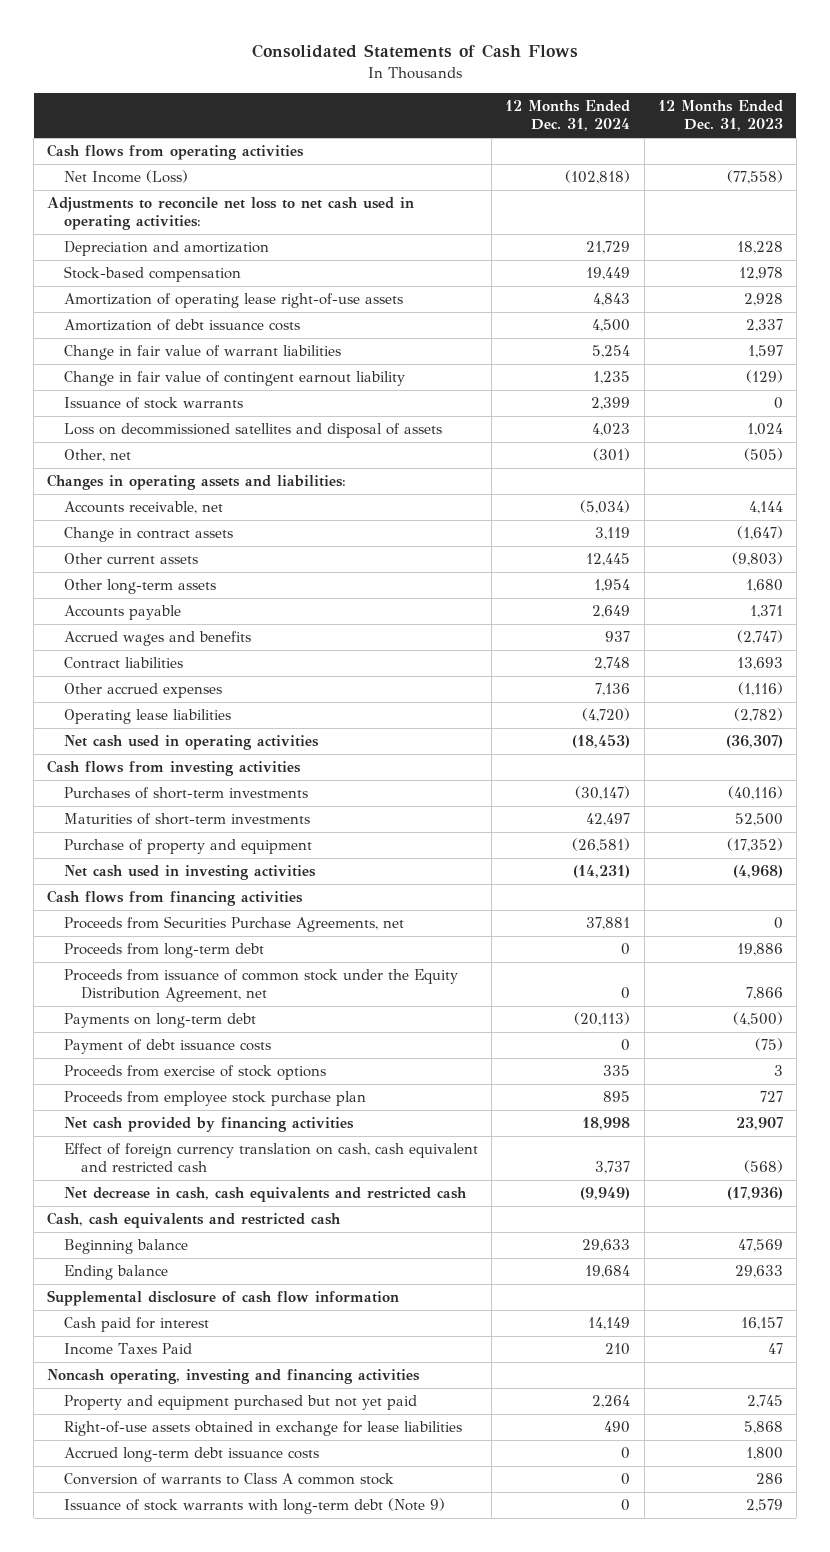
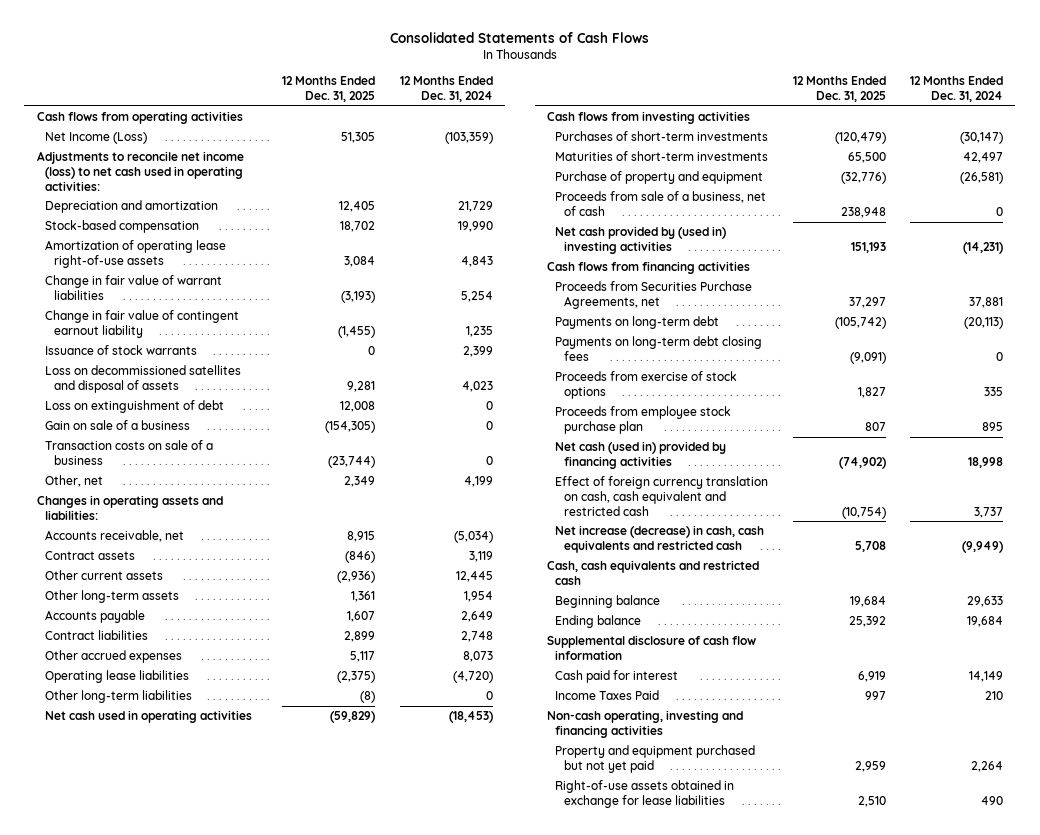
[657,100,783,132] 12 Months Ended Dec. 31, 2023 -> none
none -> [282,76,376,102] 12 Months Ended Dec. 31, 2025
[565,170,631,185] (102,818) -> [444,132,493,145] (103,359)
[47,197,415,231] Adjustments to reconcile net loss to net cash used in operating activities: -> [36,151,244,191] Adjustments to reconcile net income (loss) to net cash used in operating activities:
[586,267,631,281] 19,449 -> [457,221,493,233] 19,990
[64,319,301,332] Amortization of debt issuance costs -> none
none -> [45,400,225,414] Loss on extinguishment of debt
none -> [45,420,191,431] Gain on sale of a business
none -> [45,440,214,465] Transaction costs on sale of a business
[593,448,631,462] (301) -> [463,476,493,488] 4,199
[64,527,234,543] Change in contract assets -> [45,551,136,561] Contract assets
[64,631,252,647] Accrued wages and benefits -> none
[595,683,631,697] 7,136 -> [462,651,493,663] 8,073
none -> [45,690,193,704] Other long-term liabilities
none -> [555,191,767,216] Proceeds from sale of a business, net of cash
[64,865,317,881] Net cash used in investing activities -> [555,226,727,254] Net cash provided by (used in) investing activities
[64,943,265,959] Proceeds from long-term debt -> none
[64,969,459,1003] Proceeds from issuance of common stock under the Equity Distribution Agreement, net -> none
[64,1039,272,1055] Payment of debt issuance costs -> none
none -> [555,336,763,361] Payments on long-term debt closing fees
[64,1117,355,1133] Net cash provided by financing activities -> [555,441,727,469] Net cash (used in) provided by financing activities
[64,1187,468,1203] Net decrease in cash, cash equivalents and restricted cash -> [555,525,765,553] Net increase (decrease) in cash, cash equivalents and restricted cash
[47,1369,421,1385] Noncash operating, investing and financing activities -> [546,710,743,738] Non-cash operating, investing and financing activities
[64,1447,320,1463] Accrued long-term debt issuance costs -> none
[64,1473,395,1486] Conversion of warrants to Class A common stock -> none
[64,1498,446,1515] Issuance of stock warrants with long-term debt (Note 9) -> none

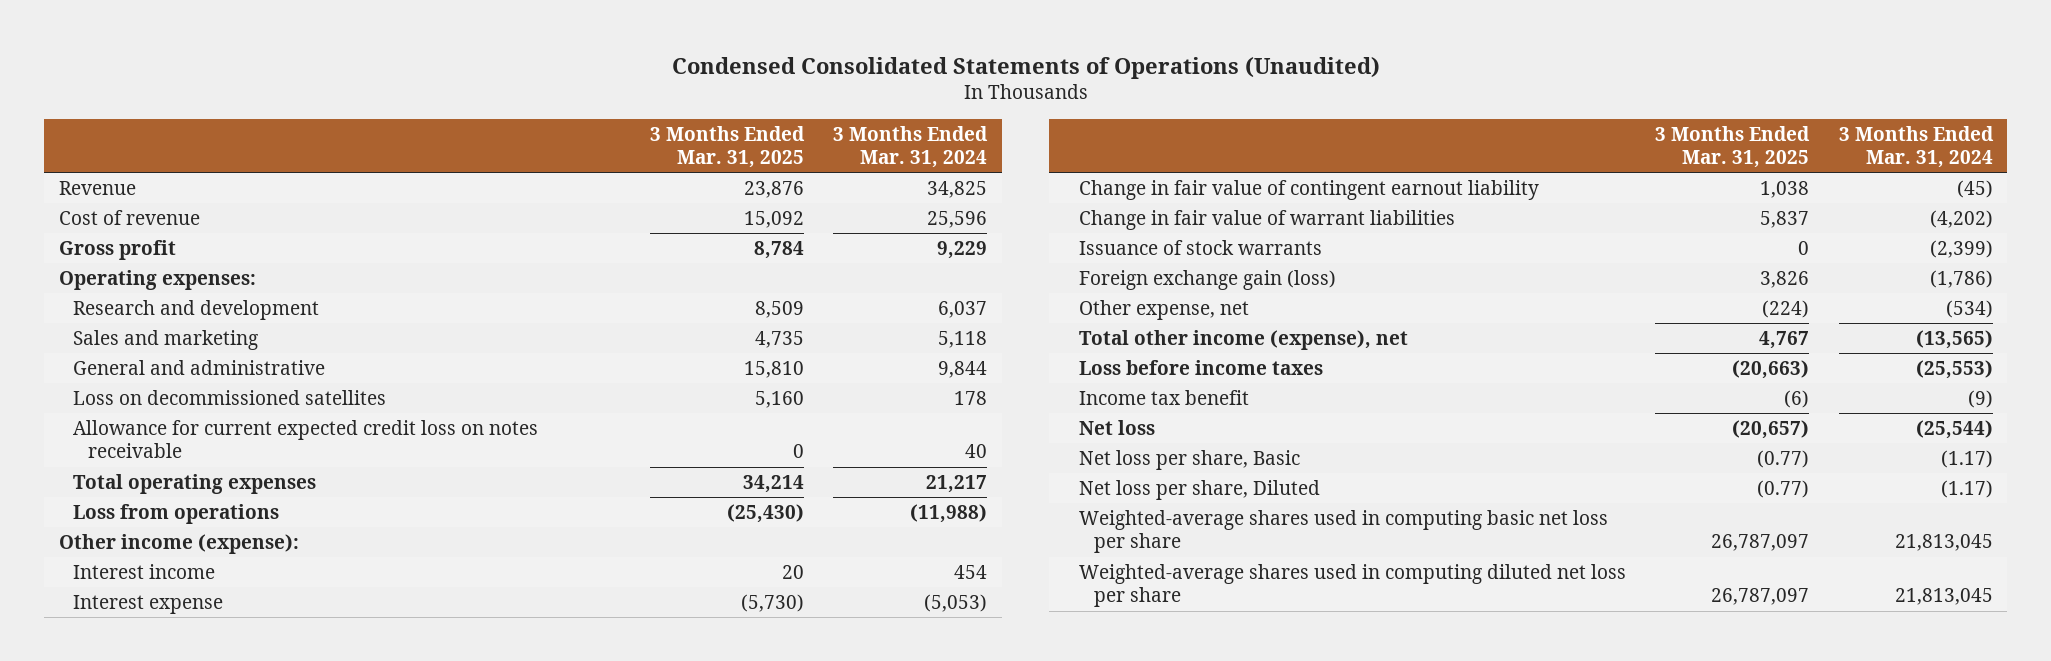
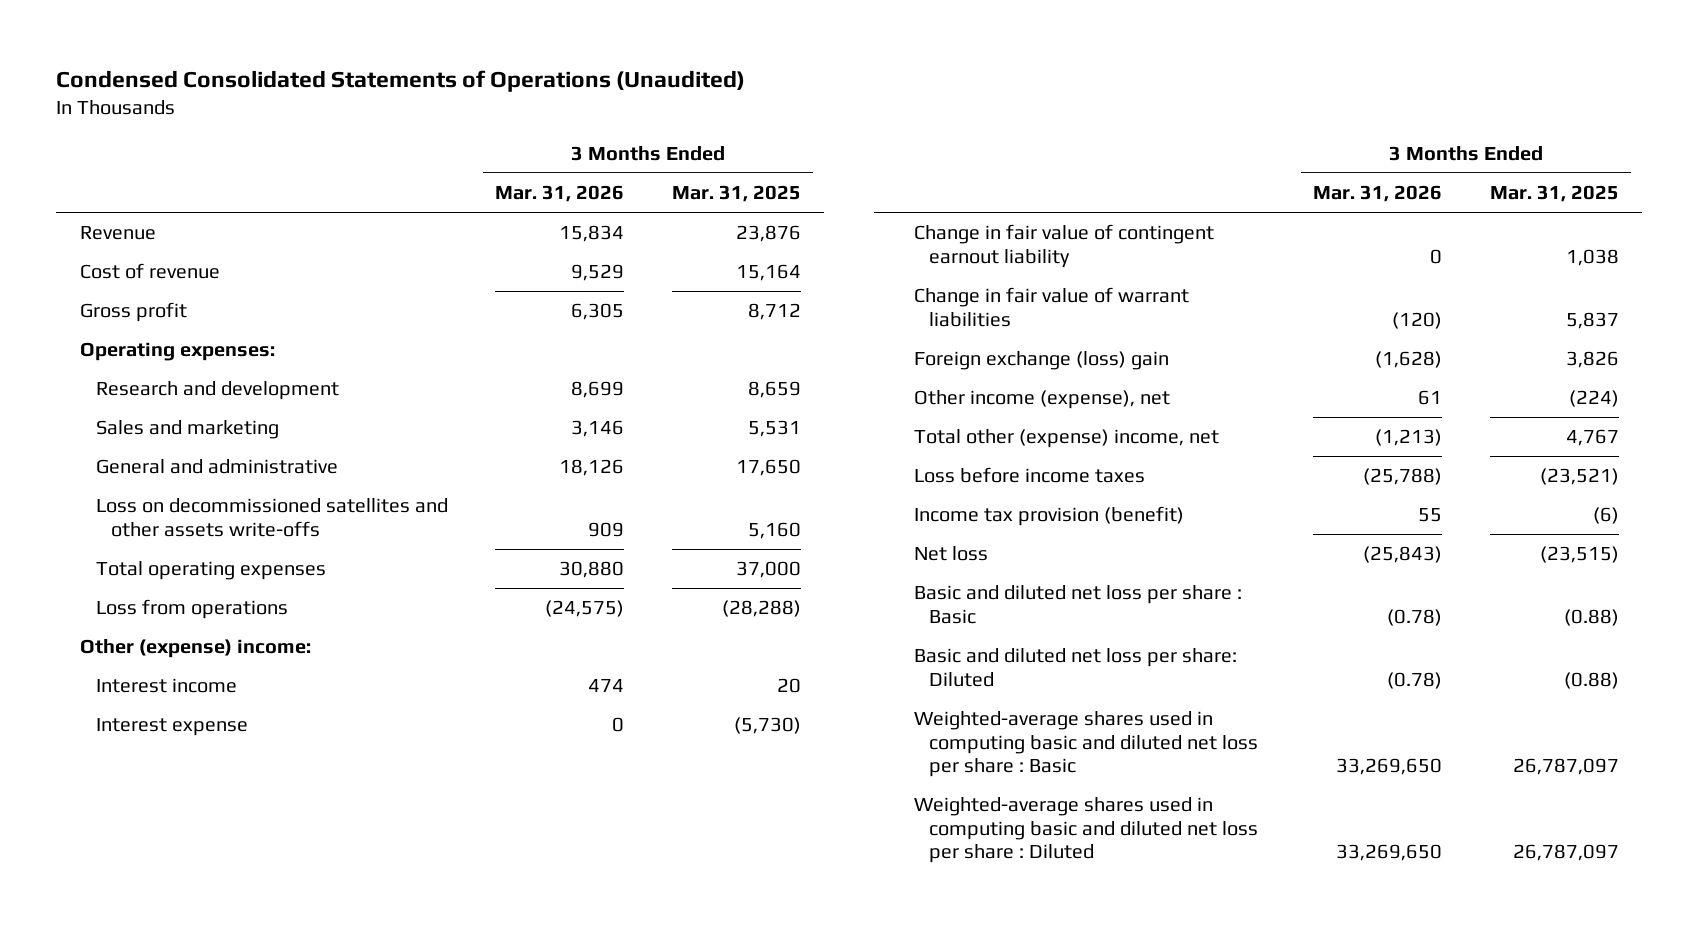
[832,125,988,169] 3 Months Ended Mar. 31, 2024 -> none
none -> [495,184,625,202] Mar. 31, 2026
[743,211,804,229] 15,092 -> [735,264,801,282] 15,164
[753,241,804,260] 8,784 -> [747,303,801,321] 8,712
[73,420,539,459] Allowance for current expected credit loss on notes receivable -> none
[754,301,804,319] 8,509 -> [747,381,801,399] 8,659
[754,331,804,349] 4,735 -> [747,420,801,438] 5,531
[743,361,804,379] 15,810 -> [735,459,801,477] 17,650
[73,390,387,406] Loss on decommissioned satellites -> [95,498,448,537] Loss on decommissioned satellites and other assets write-offs
[742,475,804,494] 34,214 -> [735,561,801,579] 37,000
[726,504,804,524] (25,430) -> [721,600,801,618] (28,288)
[58,534,299,555] Other income (expense): -> [79,639,311,659] Other (expense) income:
[1079,240,1323,256] Issuance of stock warrants -> none
[1079,270,1337,291] Foreign exchange gain (loss) -> [913,351,1169,371] Foreign exchange (loss) gain
[1079,300,1250,321] Other expense, net -> [913,390,1170,410] Other income (expense), net
[1079,330,1409,351] Total other income (expense), net -> [913,429,1219,449] Total other (expense) income, net
[1732,360,1810,380] (20,663) -> [1539,468,1619,486] (23,521)
[1079,390,1250,406] Income tax benefit -> [913,506,1184,527] Income tax provision (benefit)
[1732,420,1810,440] (20,657) -> [1539,546,1619,564] (23,515)
[1079,450,1301,471] Net loss per share, Basic -> [913,585,1242,624] Basic and diluted net loss per share : Basic
[1757,450,1810,469] (0.77) -> [1563,608,1619,626] (0.88)
[1079,480,1321,501] Net loss per share, Diluted -> [913,648,1237,687] Basic and diluted net loss per share: Diluted
[1757,480,1810,499] (0.77) -> [1563,671,1619,689] (0.88)
[1079,510,1609,554] Weighted-average shares used in computing basic net loss per share -> [913,711,1259,777] Weighted-average shares used in computing basic and diluted net loss per share : Basic
[1079,564,1627,608] Weighted-average shares used in computing diluted net loss per share -> [913,797,1259,863] Weighted-average shares used in computing basic and diluted net loss per share : Diluted

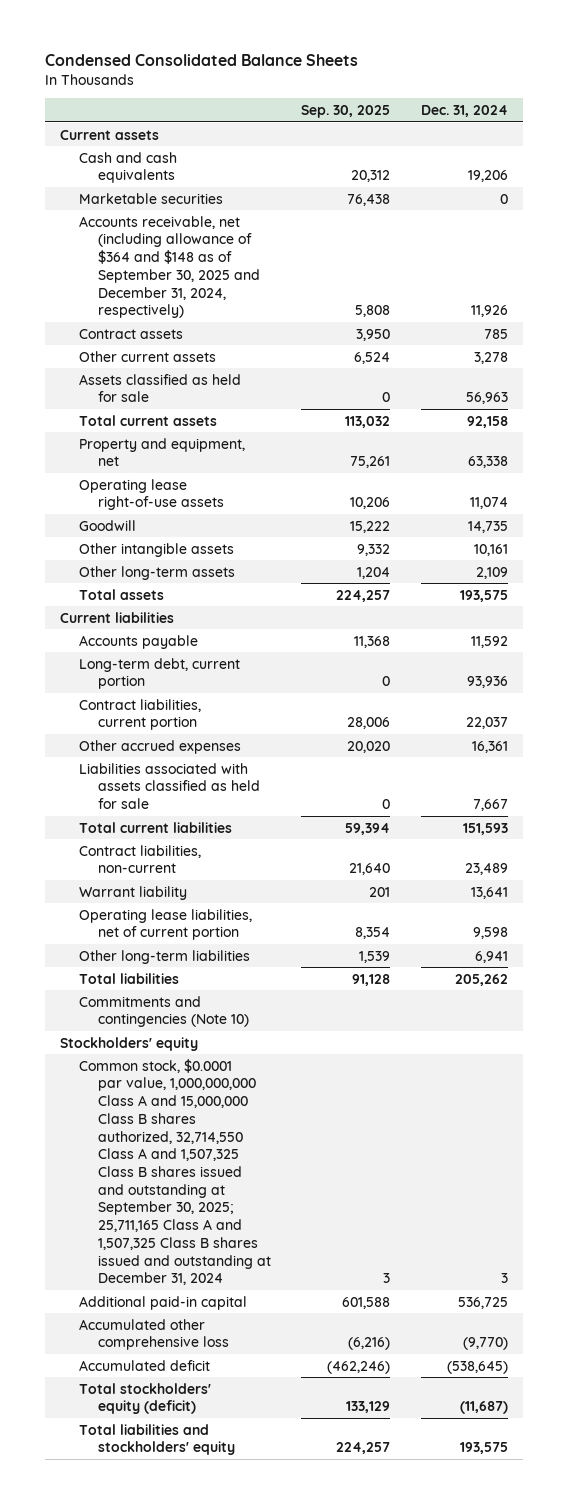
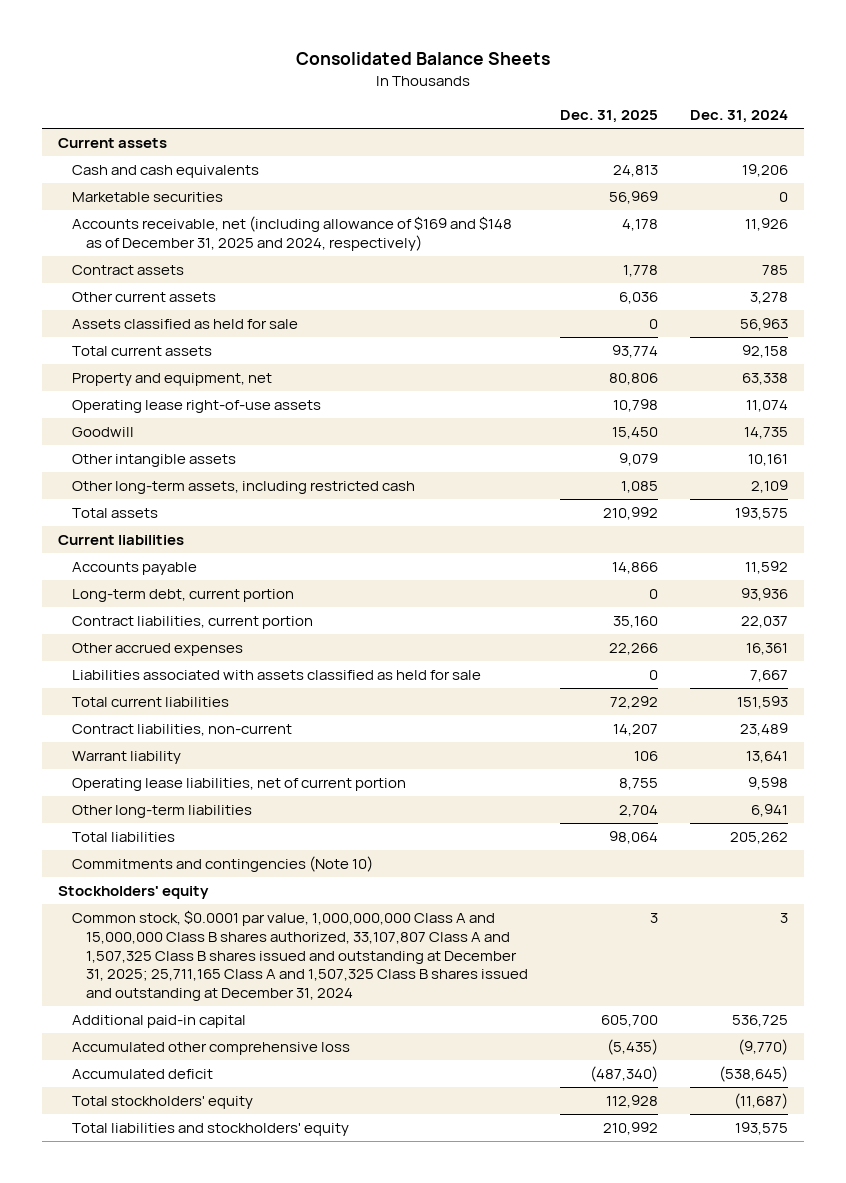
[44,54,358,67] Condensed Consolidated Balance Sheets -> [295,52,550,66] Consolidated Balance Sheets
[301,105,391,119] Sep. 30, 2025 -> none
none -> [560,110,659,124] Dec. 31, 2025
[78,215,260,319] Accounts receivable, net (including allowance of $364 and $148 as of September 30, 2025 and December 31, 2024, respectively) -> [71,216,512,251] Accounts receivable, net (including allowance of $169 and $148 as of December 31, 2025 and 2024, respectively)
[78,565,235,580] Other long-term assets -> [71,481,415,495] Other long-term assets, including restricted cash
[78,1058,271,1286] Common stock, $0.0001 par value, 1,000,000,000 Class A and 15,000,000 Class B shares authorized, 32,714,550 Class A and 1,507,325 Class B shares issued and outstanding at September 30, 2025; 25,711,165 Class A and 1,507,325 Class B shares issued and outstanding at December 31, 2024 -> [71,910,529,1002] Common stock, $0.0001 par value, 1,000,000,000 Class A and 15,000,000 Class B shares authorized, 33,107,807 Class A and 1,507,325 Class B shares issued and outstanding at December 31, 2025; 25,711,165 Class A and 1,507,325 Class B shares issued and outstanding at December 31, 2024
[78,1382,211,1415] Total stockholders' equity (deficit) -> [71,1096,253,1110] Total stockholders' equity

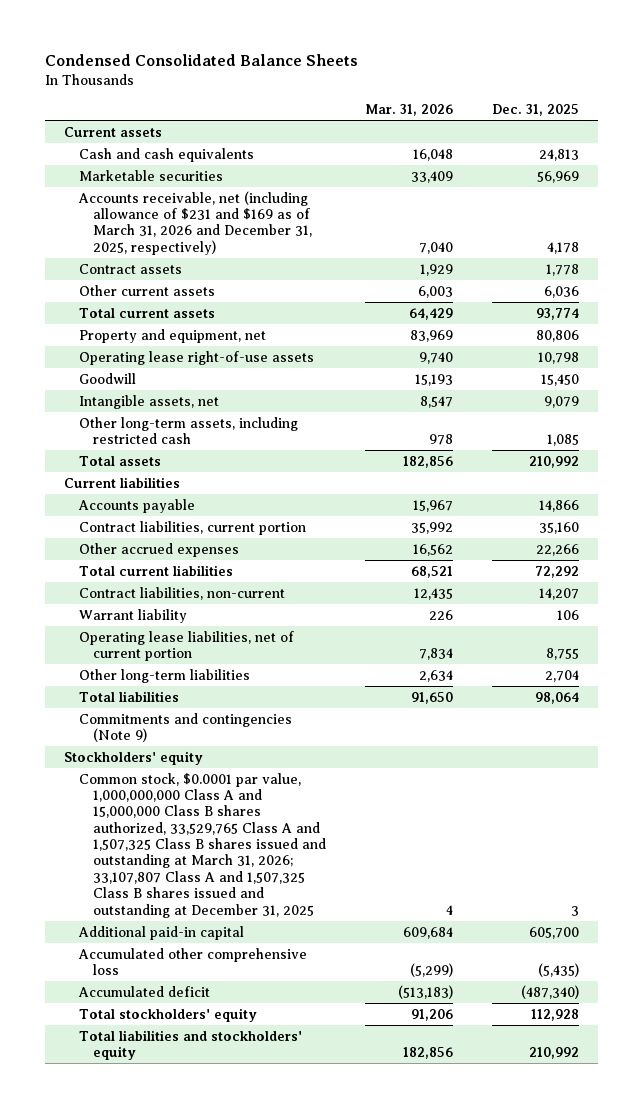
[295,52,550,66] Consolidated Balance Sheets -> [44,54,358,67] Condensed Consolidated Balance Sheets
[690,110,789,124] Dec. 31, 2024 -> none
none -> [364,104,453,117] Mar. 31, 2026
[71,216,512,251] Accounts receivable, net (including allowance of $169 and $148 as of December 31, 2025 and 2024, respectively) -> [77,190,313,255] Accounts receivable, net (including allowance of $231 and $169 as of March 31, 2026 and December 31, 2025, respectively)
[71,319,298,330] Assets classified as held for sale -> none
[71,454,236,468] Other intangible assets -> [78,394,219,409] Intangible assets, net
[71,589,294,603] Long-term debt, current portion -> none
[71,670,481,681] Liabilities associated with assets classified as held for sale -> none
[71,856,373,873] Commitments and contingencies (Note 10) -> [78,712,292,743] Commitments and contingencies (Note 9)
[71,910,529,1002] Common stock, $0.0001 par value, 1,000,000,000 Class A and 15,000,000 Class B shares authorized, 33,107,807 Class A and 1,507,325 Class B shares issued and outstanding at December 31, 2025; 25,711,165 Class A and 1,507,325 Class B shares issued and outstanding at December 31, 2024 -> [78,772,327,918] Common stock, $0.0001 par value, 1,000,000,000 Class A and 15,000,000 Class B shares authorized, 33,529,765 Class A and 1,507,325 Class B shares issued and outstanding at March 31, 2026; 33,107,807 Class A and 1,507,325 Class B shares issued and outstanding at December 31, 2025

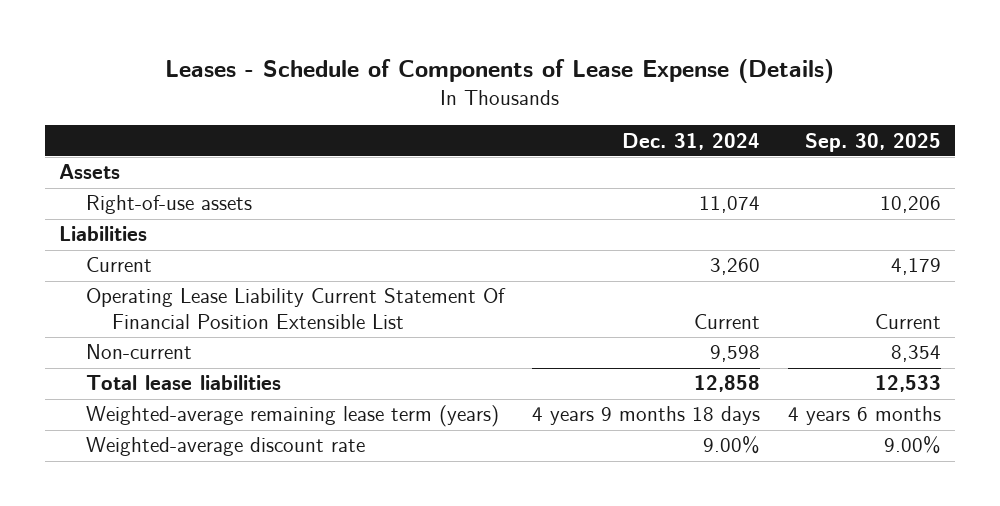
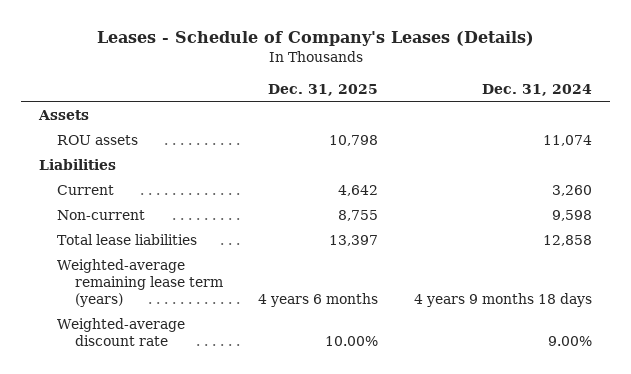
[165,58,835,83] Leases - Schedule of Components of Lease Expense (Details) -> [96,31,534,47] Leases - Schedule of Company's Leases (Details)
[805,132,942,152] Sep. 30, 2025 -> none
none -> [268,83,379,96] Dec. 31, 2025
[85,195,252,215] Right-of-use assets -> [56,134,138,145] ROU assets
[85,288,506,329] Operating Lease Liability Current Statement Of Financial Position Extensible List -> none

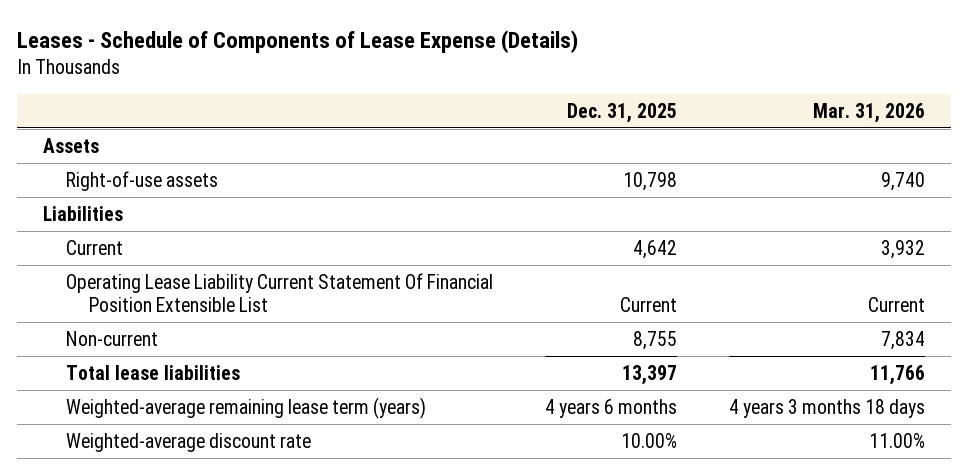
[96,31,534,47] Leases - Schedule of Company's Leases (Details) -> [17,29,579,53] Leases - Schedule of Components of Lease Expense (Details)
[481,83,592,96] Dec. 31, 2024 -> none
none -> [812,102,925,123] Mar. 31, 2026
[56,134,138,145] ROU assets -> [65,170,218,191] Right-of-use assets
none -> [65,272,493,313] Operating Lease Liability Current Statement Of Financial Position Extensible List

